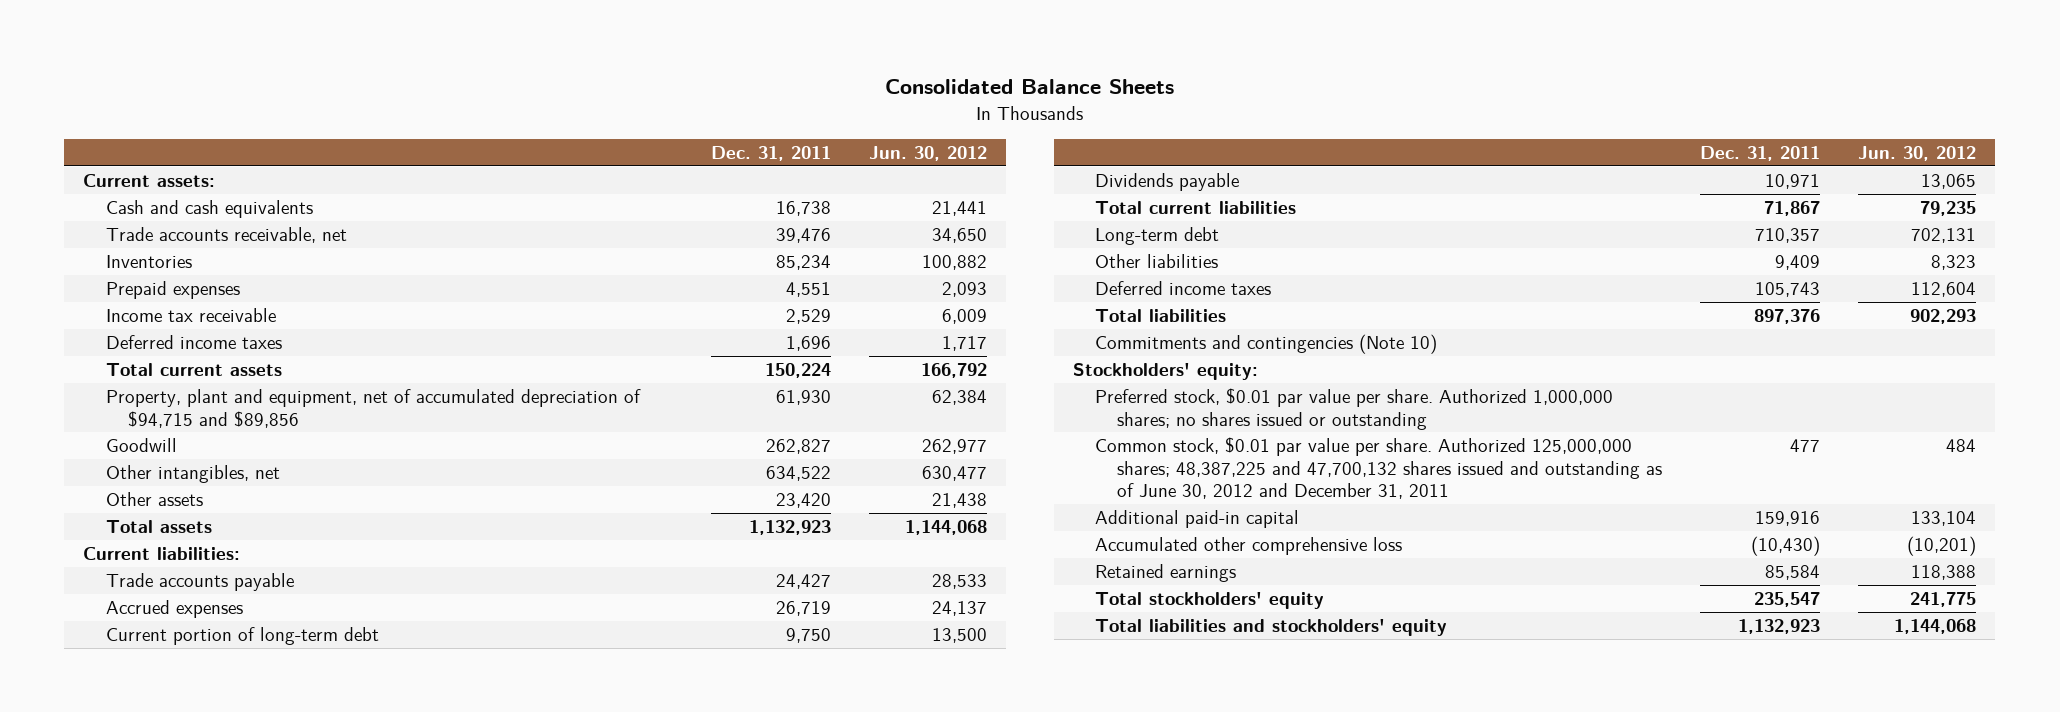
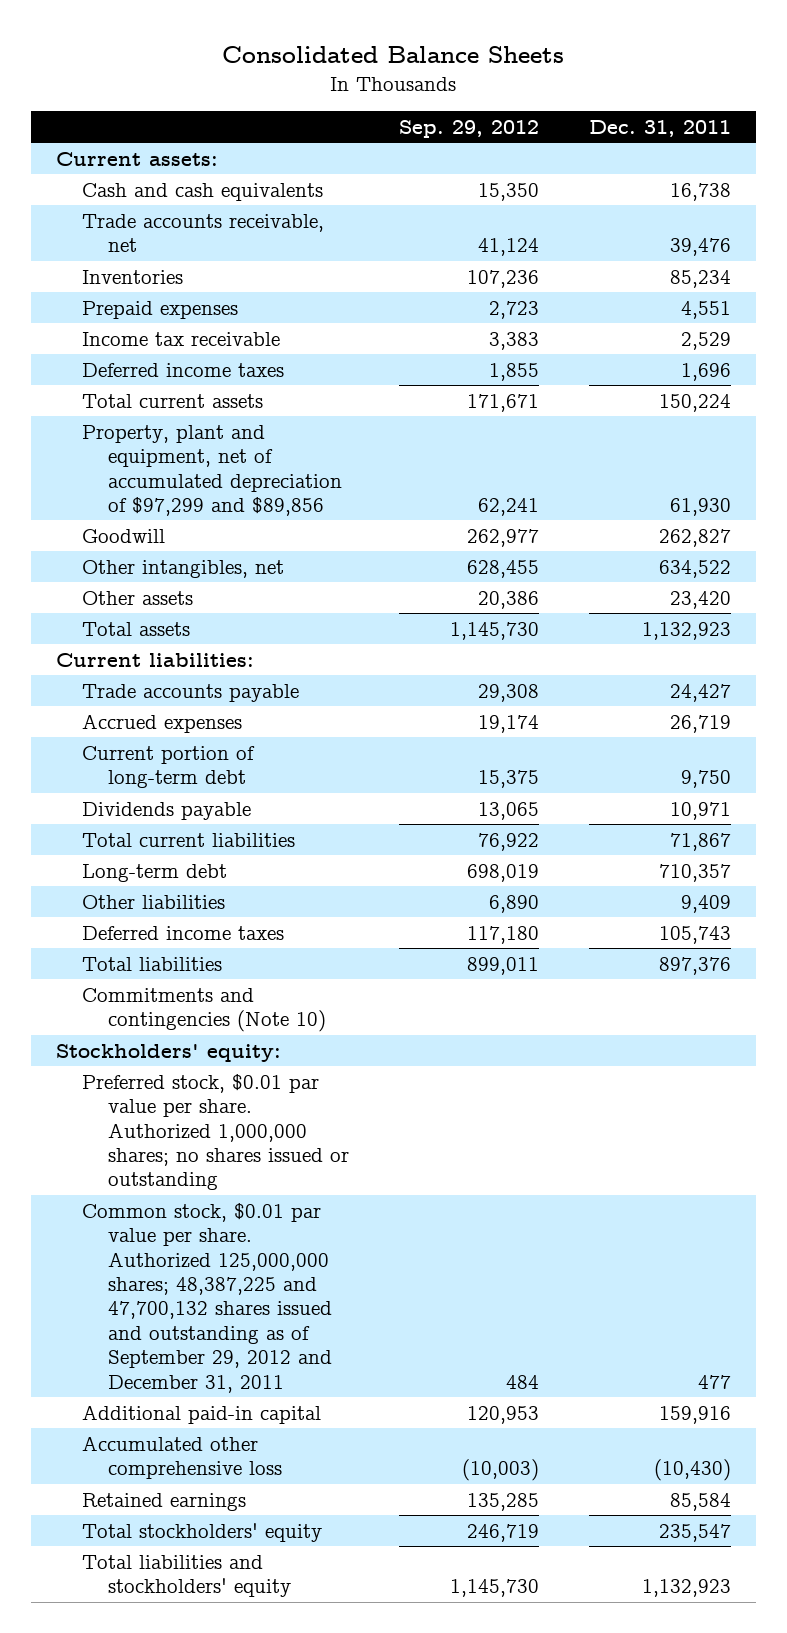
[868,145,987,161] Jun. 30, 2012 -> none
none -> [399,119,540,138] Sep. 29, 2012
[105,389,641,428] Property, plant and equipment, net of accumulated depreciation of $94,715 and $89,856 -> [82,424,343,516] Property, plant and equipment, net of accumulated depreciation of $97,299 and $89,856
[1094,437,1663,499] Common stock, $0.01 par value per share. Authorized 125,000,000 shares; 48,387,225 and 47,700,132 shares issued and outstanding as of June 30, 2012 and December 31, 2011 -> [82,1202,333,1393] Common stock, $0.01 par value per share. Authorized 125,000,000 shares; 48,387,225 and 47,700,132 shares issued and outstanding as of September 29, 2012 and December 31, 2011

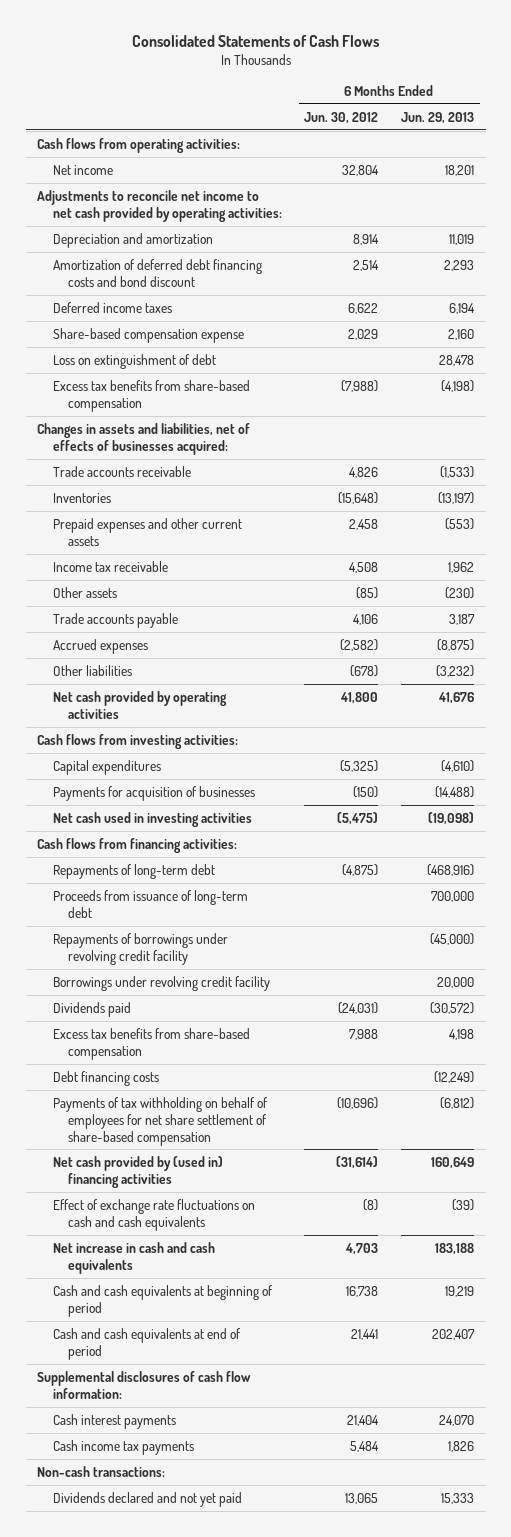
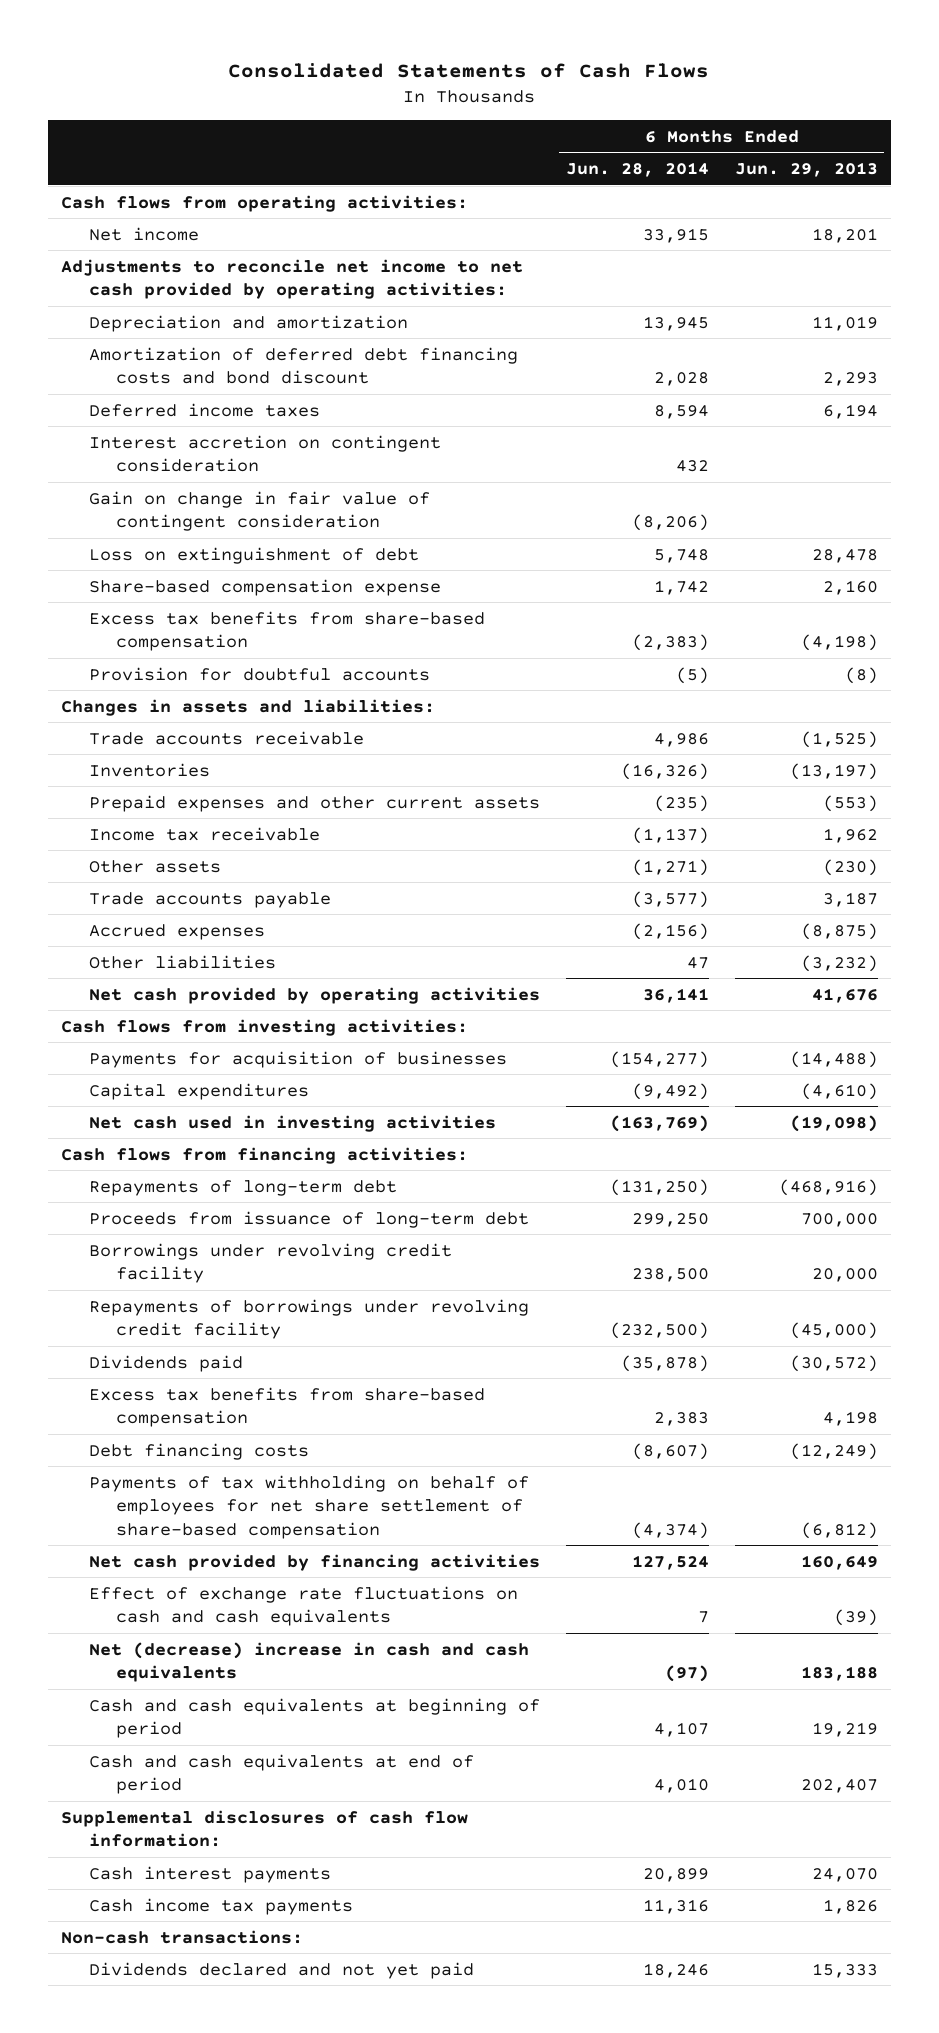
[304,111,379,124] Jun. 30, 2012 -> none
none -> [565,162,709,178] Jun. 28, 2014
none -> [88,434,441,473] Interest accretion on contingent consideration
none -> [88,490,430,532] Gain on change in fair value of contingent consideration
[52,327,244,343] Share-based compensation expense -> [88,578,441,596] Share-based compensation expense
none -> [88,666,430,681] Provision for doubtful accounts
[36,422,250,455] Changes in assets and liabilities, net of effects of businesses acquired: -> [61,698,436,716] Changes in assets and liabilities:
[440,465,475,478] (1,533) -> [800,730,878,748] (1,525)
[52,759,161,775] Capital expenditures -> [88,1082,309,1100] Capital expenditures
[52,932,228,965] Repayments of borrowings under revolving credit facility -> [88,1298,529,1340] Repayments of borrowings under revolving credit facility
[52,1155,223,1188] Net cash provided by (used in) financing activities -> [88,1553,540,1571] Net cash provided by financing activities
[52,1241,215,1274] Net increase in cash and cash equivalents -> [88,1641,529,1683] Net (decrease) increase in cash and cash equivalents

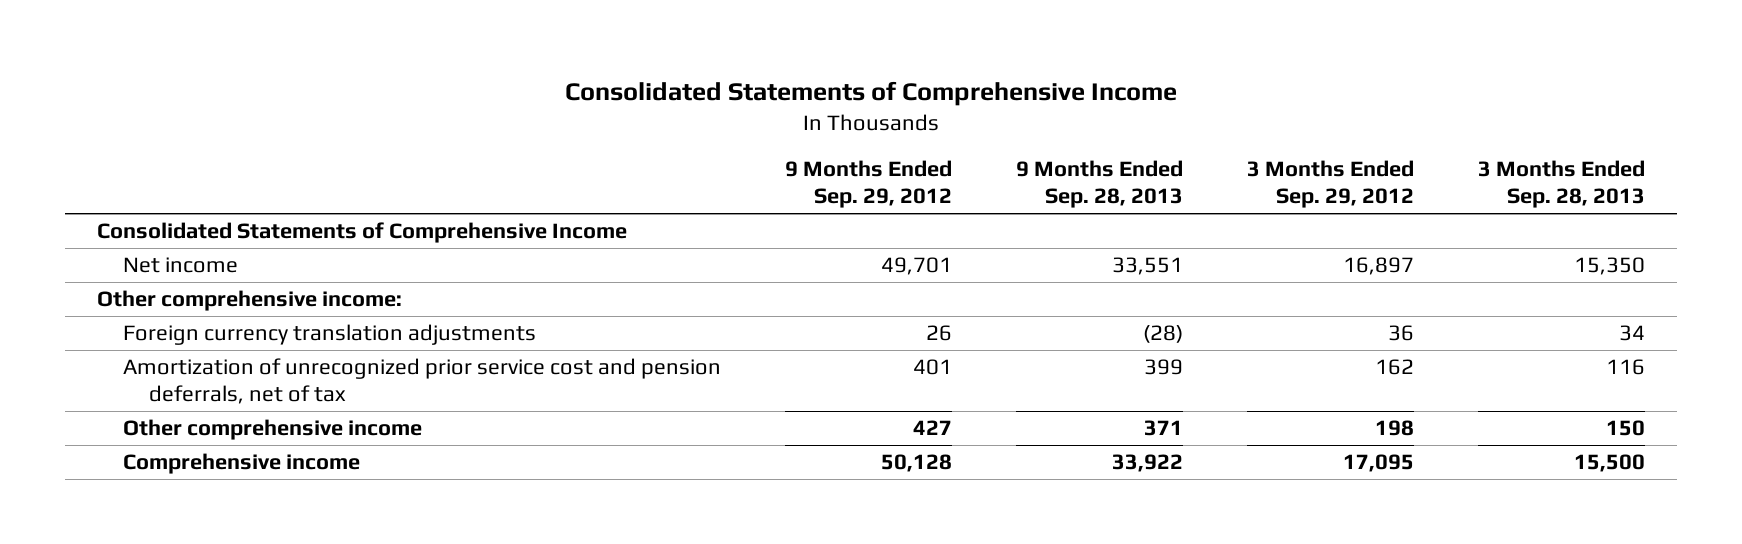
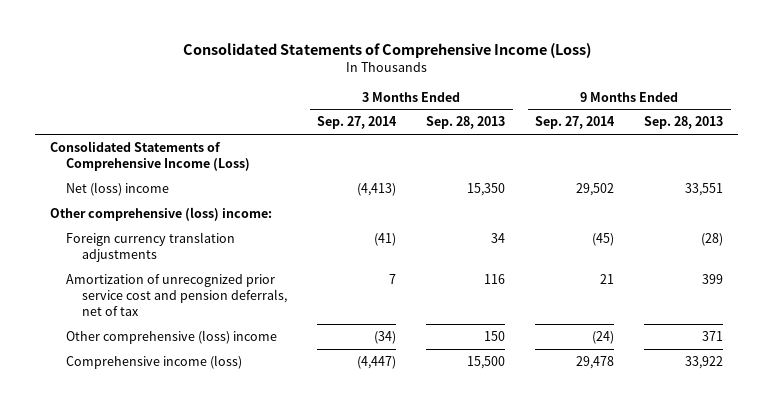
[565,80,1178,106] Consolidated Statements of Comprehensive Income -> [182,43,591,59] Consolidated Statements of Comprehensive Income (Loss)
[784,160,952,209] 9 Months Ended Sep. 29, 2012 -> none
[1246,160,1414,209] 3 Months Ended Sep. 29, 2012 -> none
none -> [317,116,398,130] Sep. 27, 2014
none -> [535,116,616,130] Sep. 27, 2014
[97,222,628,244] Consolidated Statements of Comprehensive Income -> [50,140,251,172] Consolidated Statements of Comprehensive Income (Loss)
[122,257,238,274] Net income -> [66,181,170,196] Net (loss) income
[97,290,403,312] Other comprehensive income: -> [50,206,273,221] Other comprehensive (loss) income:
[122,419,422,441] Other comprehensive income -> [66,329,278,344] Other comprehensive (loss) income
[122,453,360,475] Comprehensive income -> [66,354,243,369] Comprehensive income (loss)

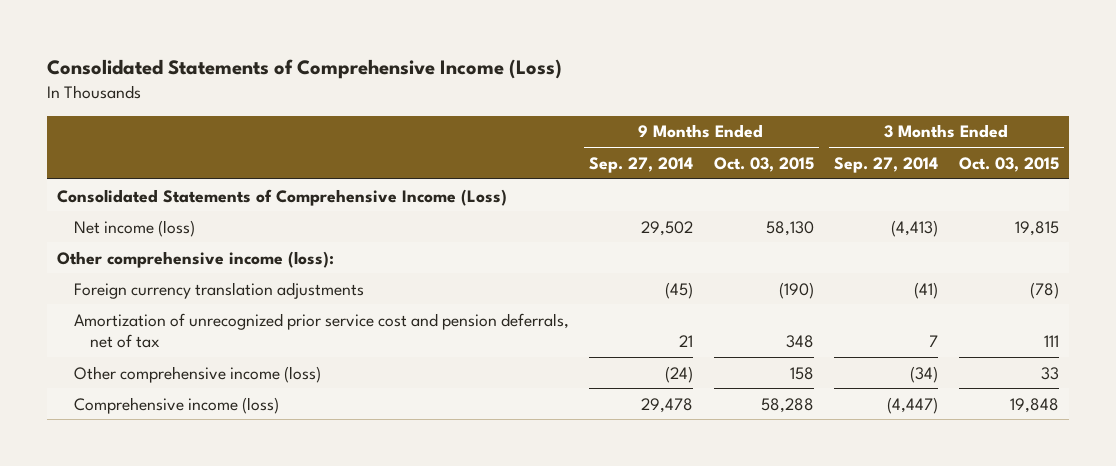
[426,116,506,130] Sep. 28, 2013 -> none
[644,116,724,130] Sep. 28, 2013 -> none
none -> [713,156,814,172] Oct. 03, 2015
none -> [958,156,1059,172] Oct. 03, 2015
[66,181,170,196] Net (loss) income -> [73,219,195,237] Net income (loss)
[50,206,273,221] Other comprehensive (loss) income: -> [57,250,335,268] Other comprehensive income (loss):
[66,329,278,344] Other comprehensive (loss) income -> [73,365,321,383] Other comprehensive income (loss)

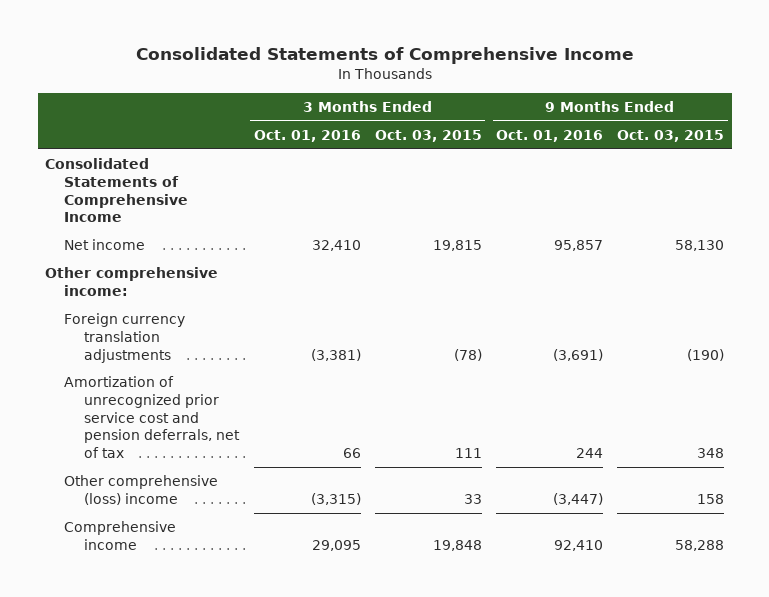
[47,59,563,80] Consolidated Statements of Comprehensive Income (Loss) -> [135,46,634,64] Consolidated Statements of Comprehensive Income
[589,156,694,173] Sep. 27, 2014 -> none
[834,156,939,173] Sep. 27, 2014 -> none
none -> [253,130,361,143] Oct. 01, 2016
none -> [496,130,604,143] Oct. 01, 2016
[57,188,508,206] Consolidated Statements of Comprehensive Income (Loss) -> [44,158,189,223] Consolidated Statements of Comprehensive Income
[73,219,195,237] Net income (loss) -> [64,239,146,251] Net income
[57,250,335,268] Other comprehensive income (loss): -> [44,267,218,296] Other comprehensive income:
[73,365,321,383] Other comprehensive income (loss) -> [64,475,219,505] Other comprehensive (loss) income
[73,396,279,414] Comprehensive income (loss) -> [64,521,177,550] Comprehensive income

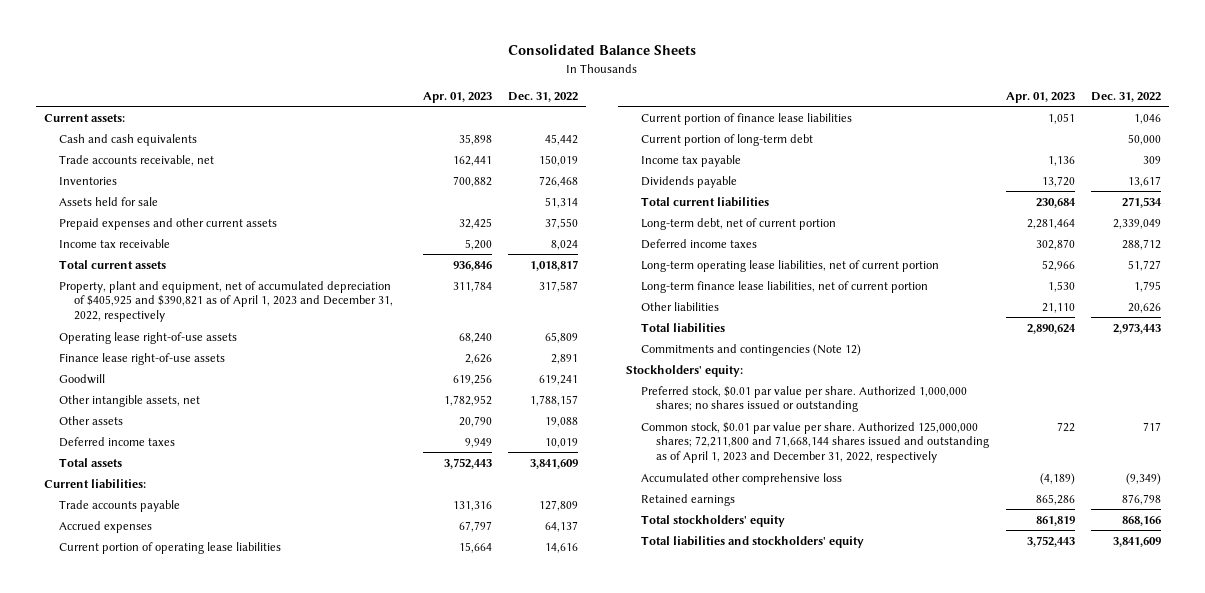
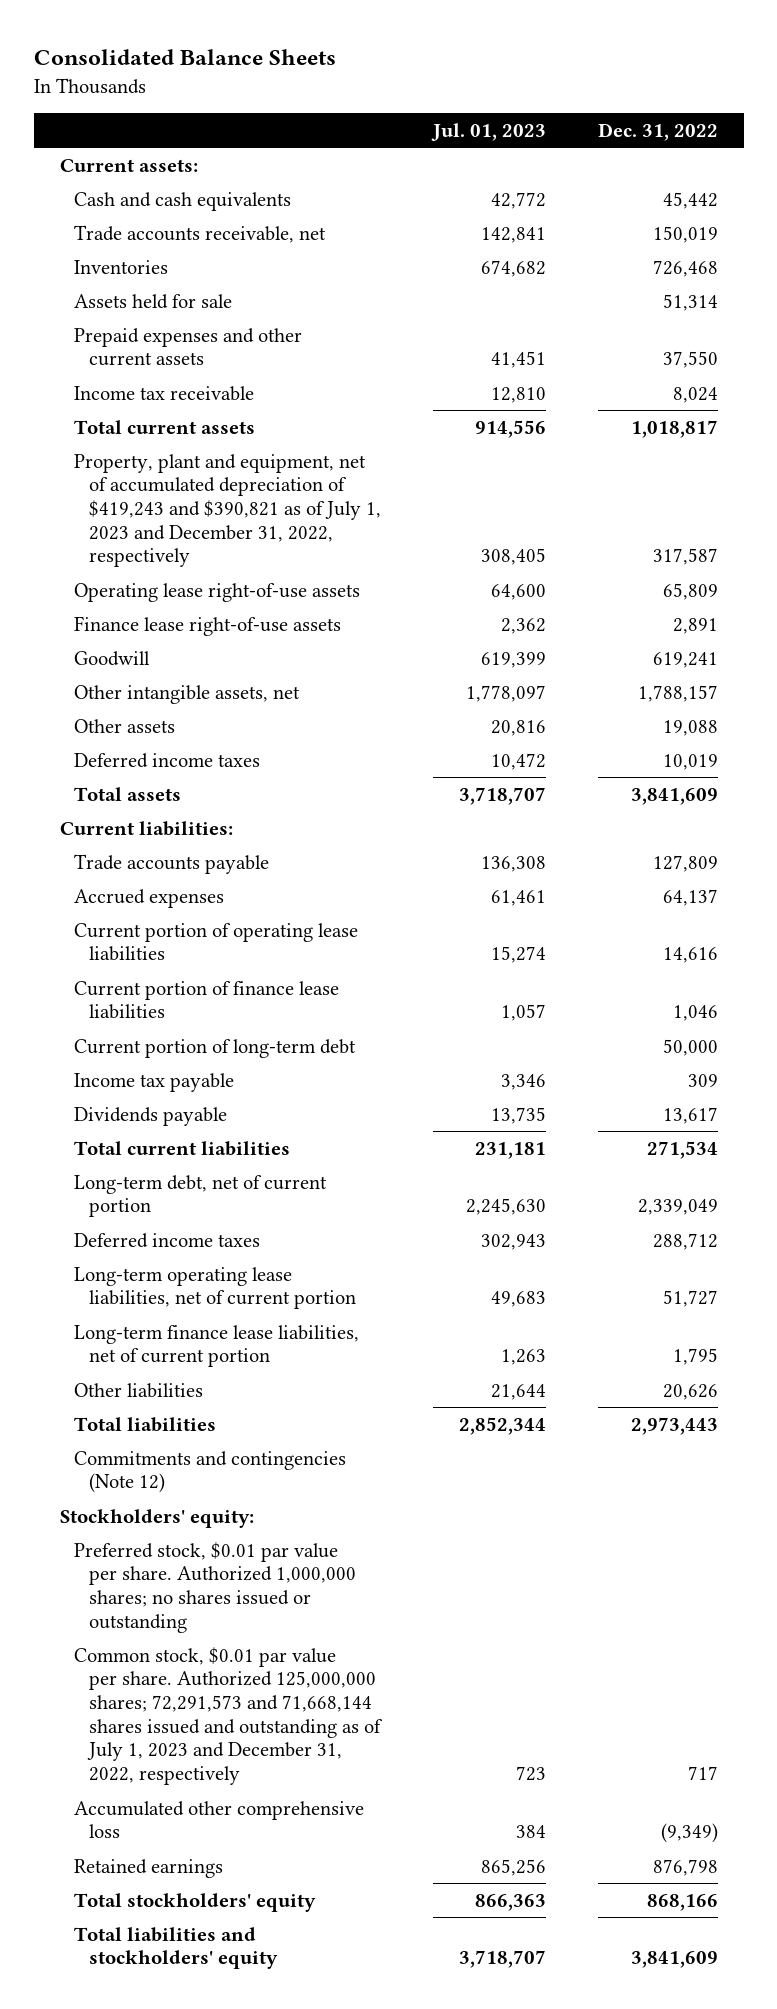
[422,91,492,103] Apr. 01, 2023 -> none
none -> [431,123,547,142] Jul. 01, 2023
[58,280,393,323] Property, plant and equipment, net of accumulated depreciation of $405,925 and $390,821 as of April 1, 2023 and December 31, 2022, respectively -> [74,453,382,568] Property, plant and equipment, net of accumulated depreciation of $419,243 and $390,821 as of July 1, 2023 and December 31, 2022, respectively
[641,421,990,464] Common stock, $0.01 par value per share. Authorized 125,000,000 shares; 72,211,800 and 71,668,144 shares issued and outstanding as of April 1, 2023 and December 31, 2022, respectively -> [74,1646,384,1786] Common stock, $0.01 par value per share. Authorized 125,000,000 shares; 72,291,573 and 71,668,144 shares issued and outstanding as of July 1, 2023 and December 31, 2022, respectively

